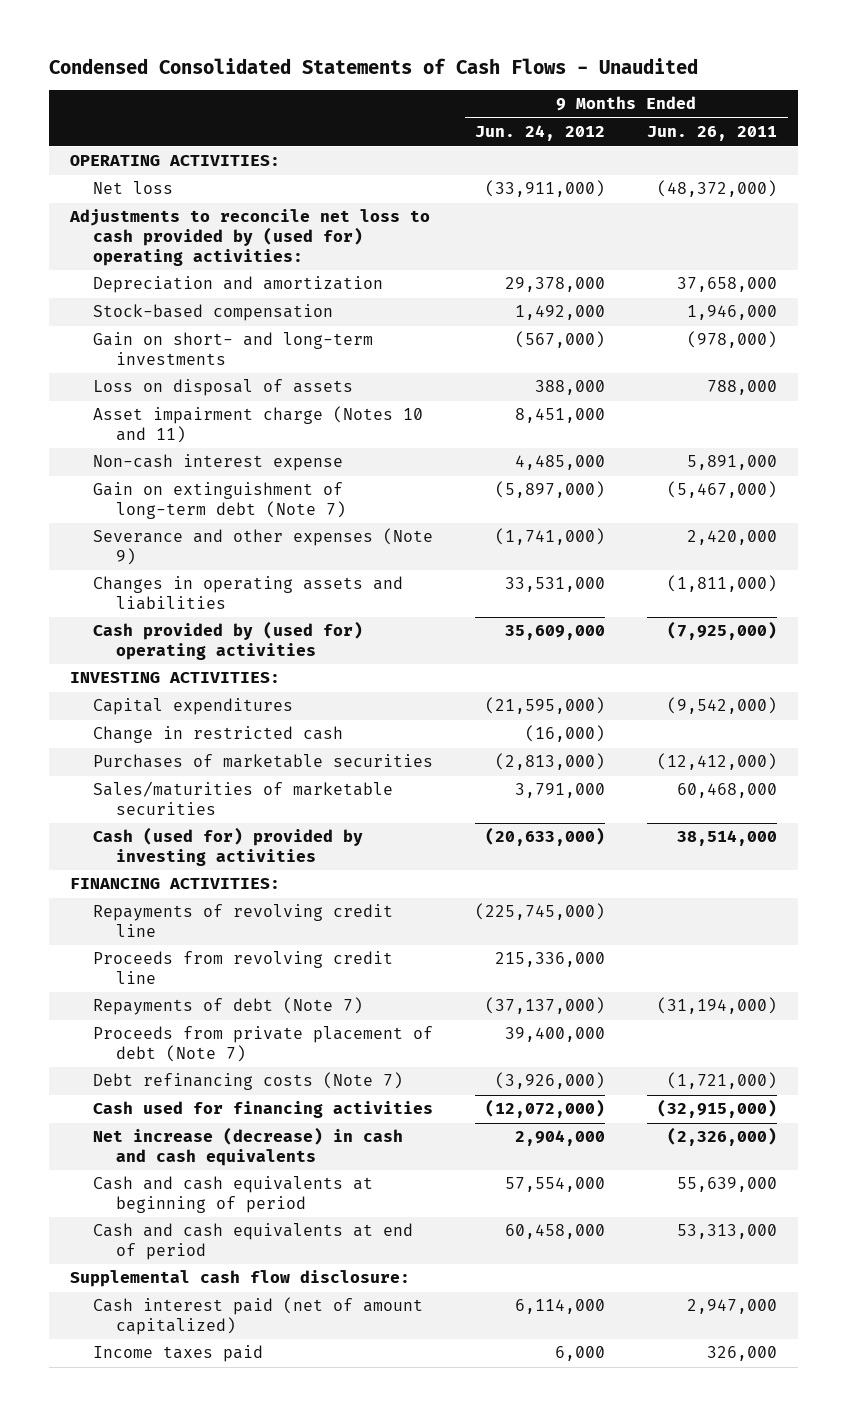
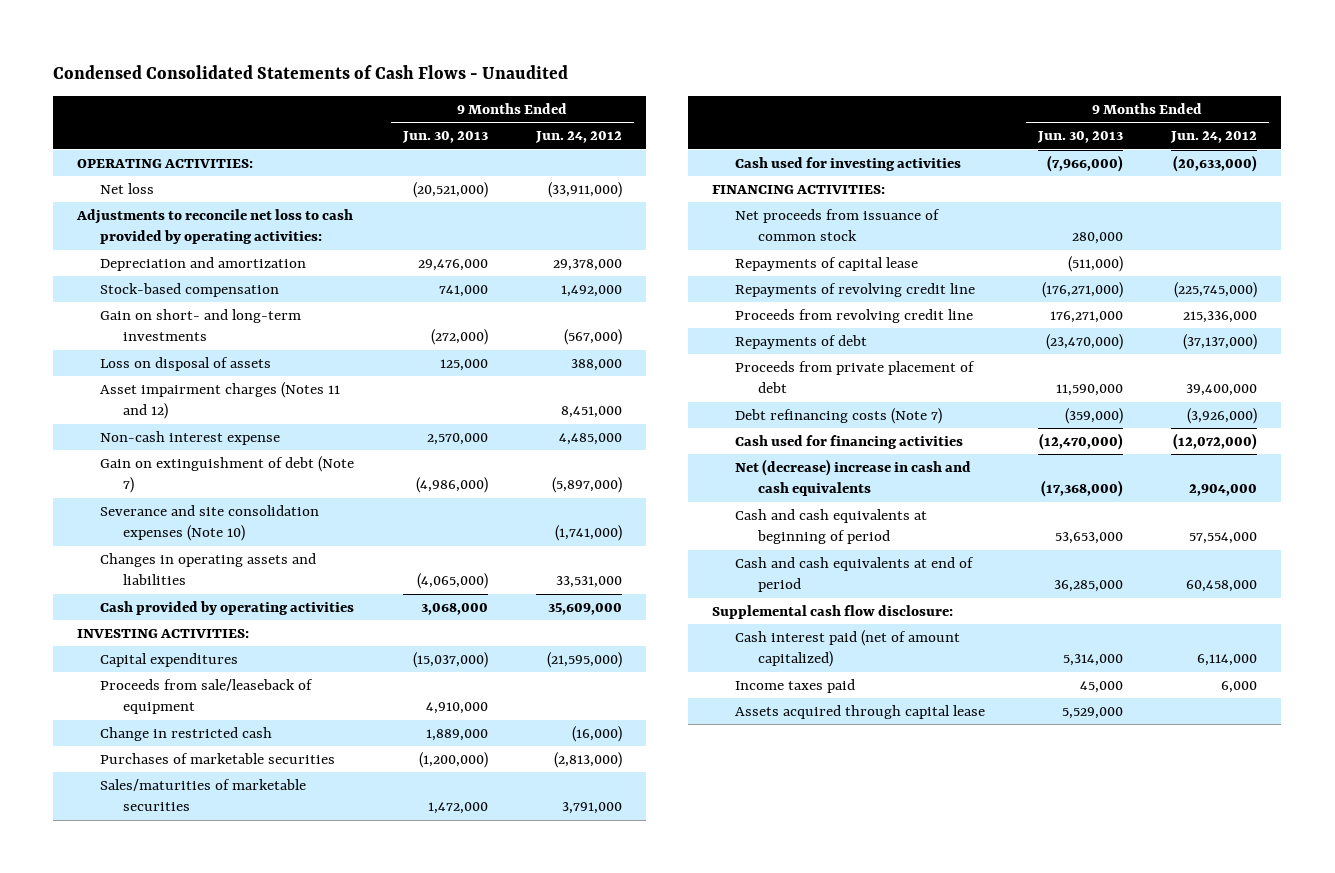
[647,126,778,142] Jun. 26, 2011 -> none
none -> [401,131,488,144] Jun. 30, 2013
[69,209,431,266] Adjustments to reconcile net loss to cash provided by (used for) operating activities: -> [76,208,354,245] Adjustments to reconcile net loss to cash provided by operating activities:
[93,406,424,444] Asset impairment charge (Notes 10 and 11) -> [100,381,341,420] Asset impairment charges (Notes 11 and 12)
[93,482,347,520] Gain on extinguishment of long-term debt (Note 7) -> [100,455,355,494] Gain on extinguishment of debt (Note 7)
[93,528,434,566] Severance and other expenses (Note 9) -> [100,504,320,542] Severance and site consolidation expenses (Note 10)
[93,621,364,661] Cash provided by (used for) operating activities -> [100,600,355,615] Cash provided by operating activities
none -> [100,678,314,715] Proceeds from sale/leaseback of equipment
[93,827,364,867] Cash (used for) provided by investing activities -> [735,156,962,171] Cash used for investing activities
none -> [735,208,941,242] Net proceeds from issuance of common stock
none -> [735,256,919,271] Repayments of capital lease
[93,997,364,1016] Repayments of debt (Note 7) -> [735,334,868,349] Repayments of debt
[93,1026,434,1063] Proceeds from private placement of debt (Note 7) -> [735,360,976,394] Proceeds from private placement of debt
[93,1127,404,1167] Net increase (decrease) in cash and cash equivalents -> [735,458,972,497] Net (decrease) increase in cash and cash equivalents
none -> [735,704,986,719] Assets acquired through capital lease

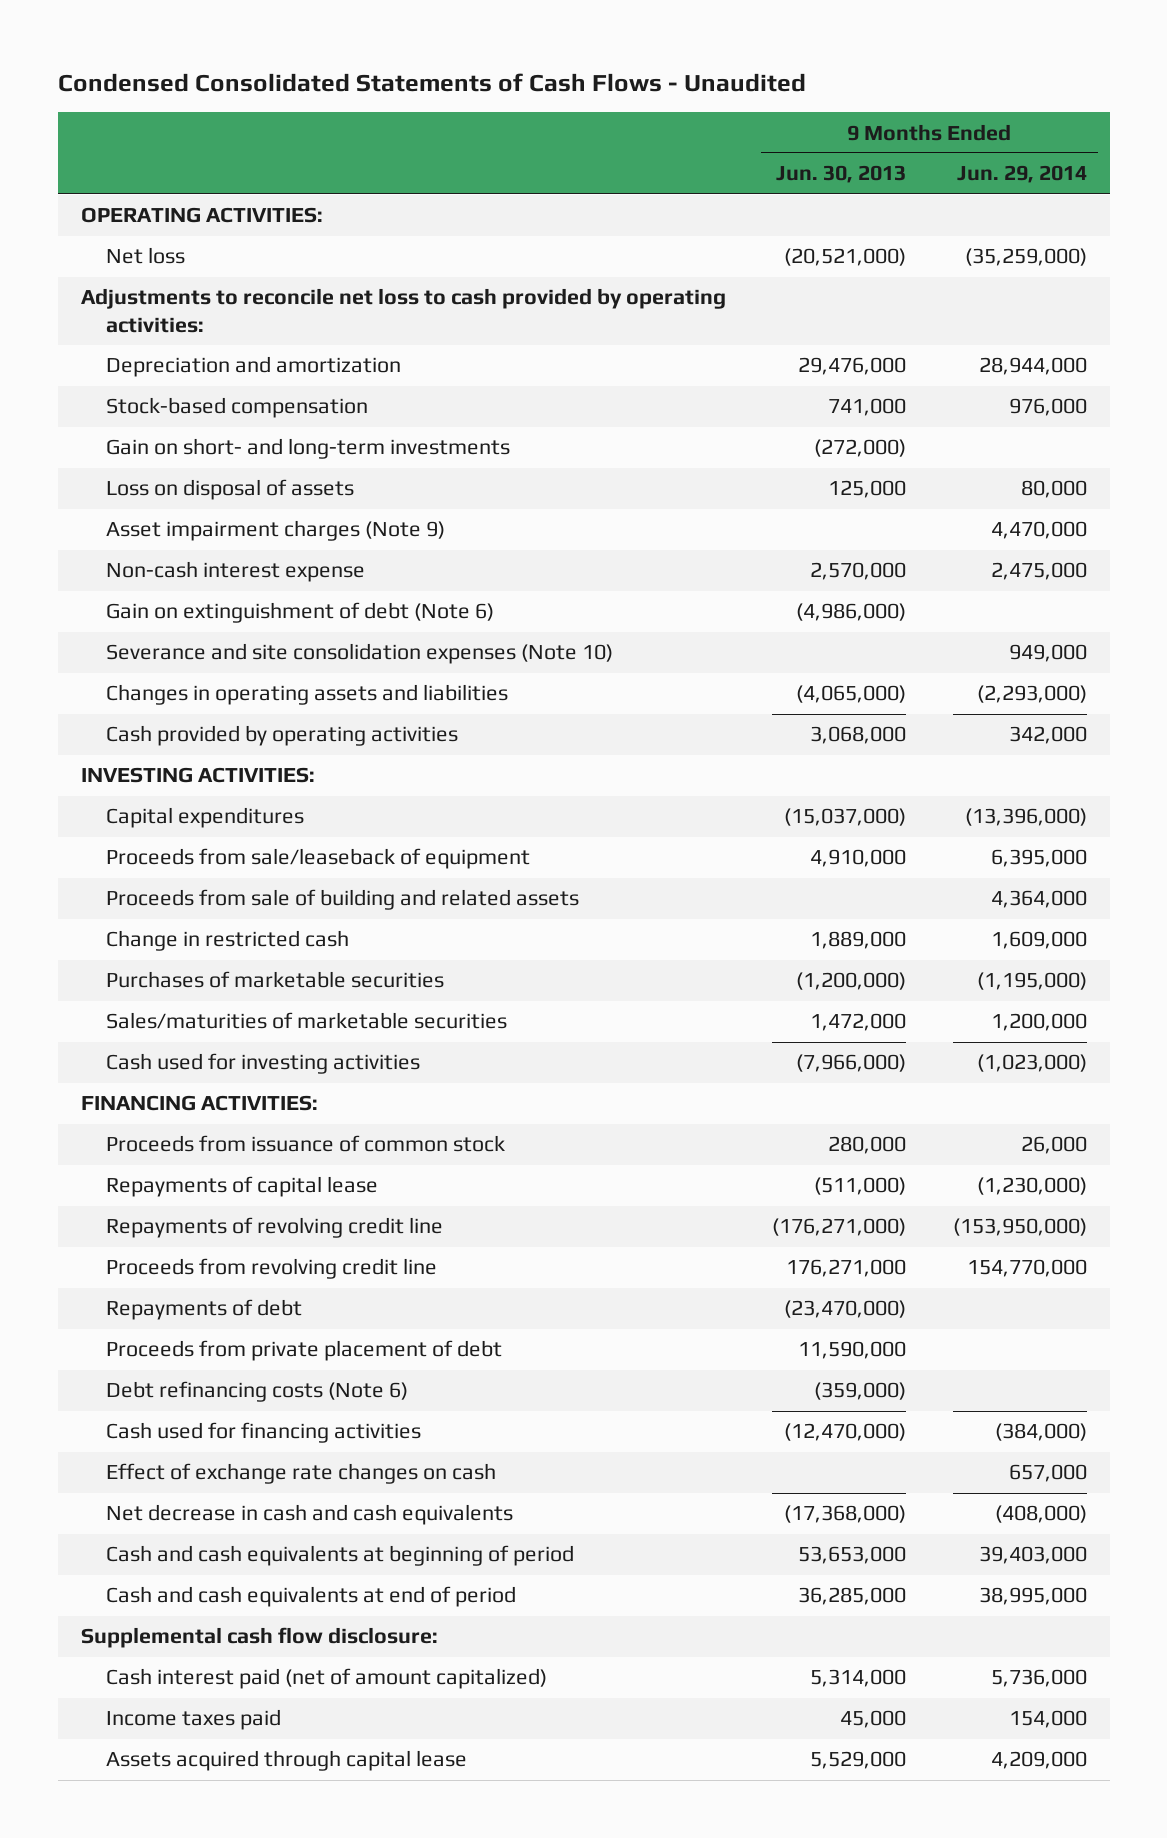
[535,131,623,144] Jun. 24, 2012 -> none
none -> [956,165,1087,184] Jun. 29, 2014
[100,381,341,420] Asset impairment charges (Notes 11 and 12) -> [105,520,445,542] Asset impairment charges (Note 9)
[100,455,355,494] Gain on extinguishment of debt (Note 7) -> [105,602,494,624] Gain on extinguishment of debt (Note 6)
none -> [105,889,579,911] Proceeds from sale of building and related assets
[735,208,941,242] Net proceeds from issuance of common stock -> [105,1135,505,1153] Proceeds from issuance of common stock
[735,407,943,424] Debt refinancing costs (Note 7) -> [105,1381,408,1403] Debt refinancing costs (Note 6)
none -> [105,1463,496,1485] Effect of exchange rate changes on cash
[735,458,972,497] Net (decrease) increase in cash and cash equivalents -> [105,1504,513,1526] Net decrease in cash and cash equivalents

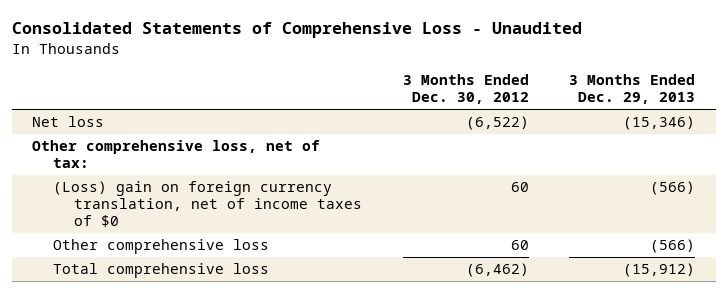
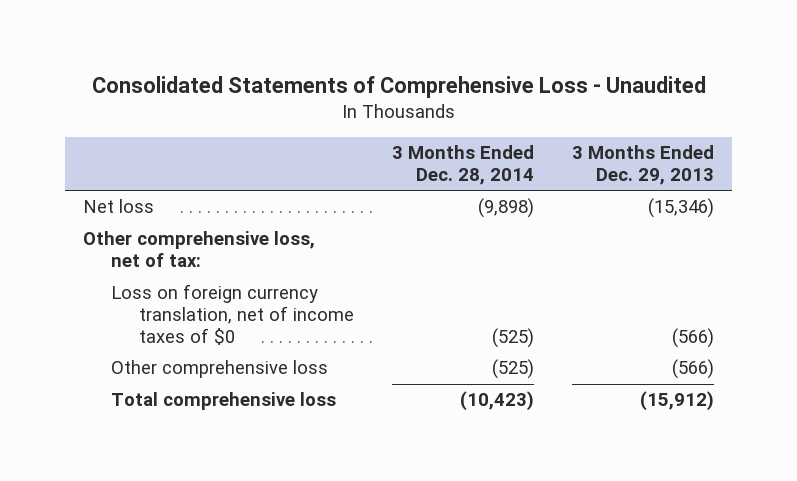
[402,74,529,105] 3 Months Ended Dec. 30, 2012 -> none
none -> [391,145,534,185] 3 Months Ended Dec. 28, 2014
[52,181,362,228] (Loss) gain on foreign currency translation, net of income taxes of $0 -> [111,284,355,346] Loss on foreign currency translation, net of income taxes of $0

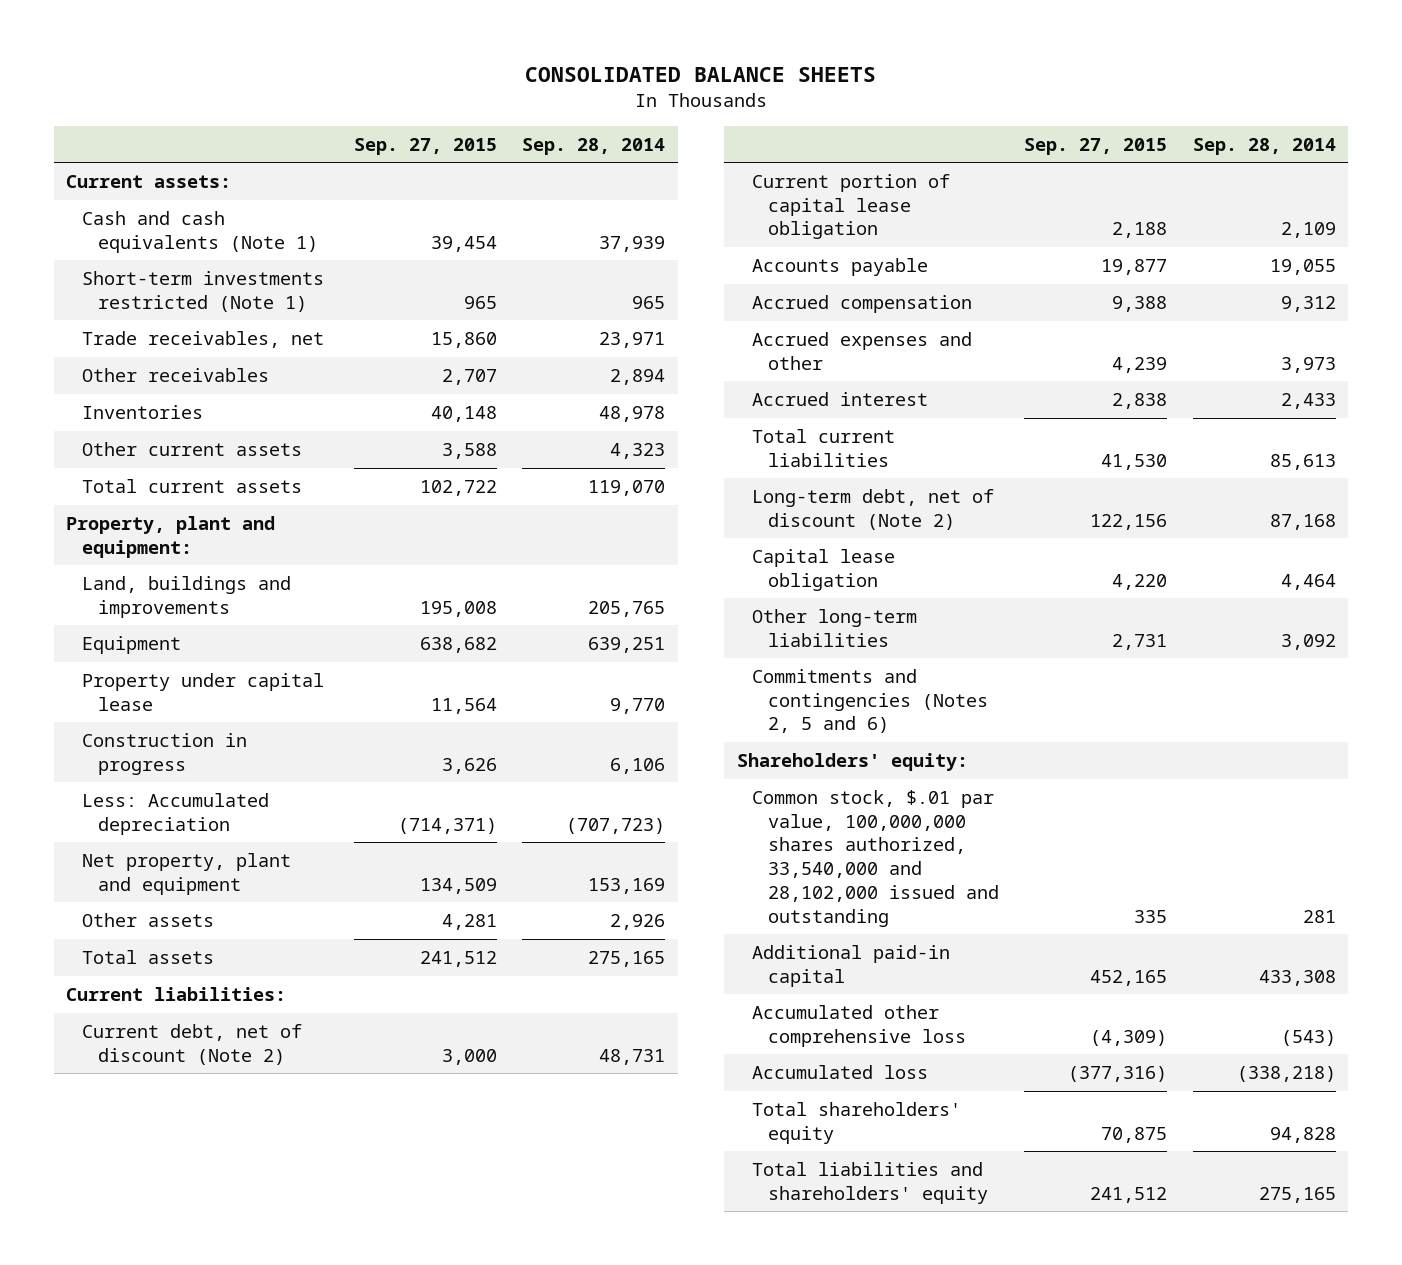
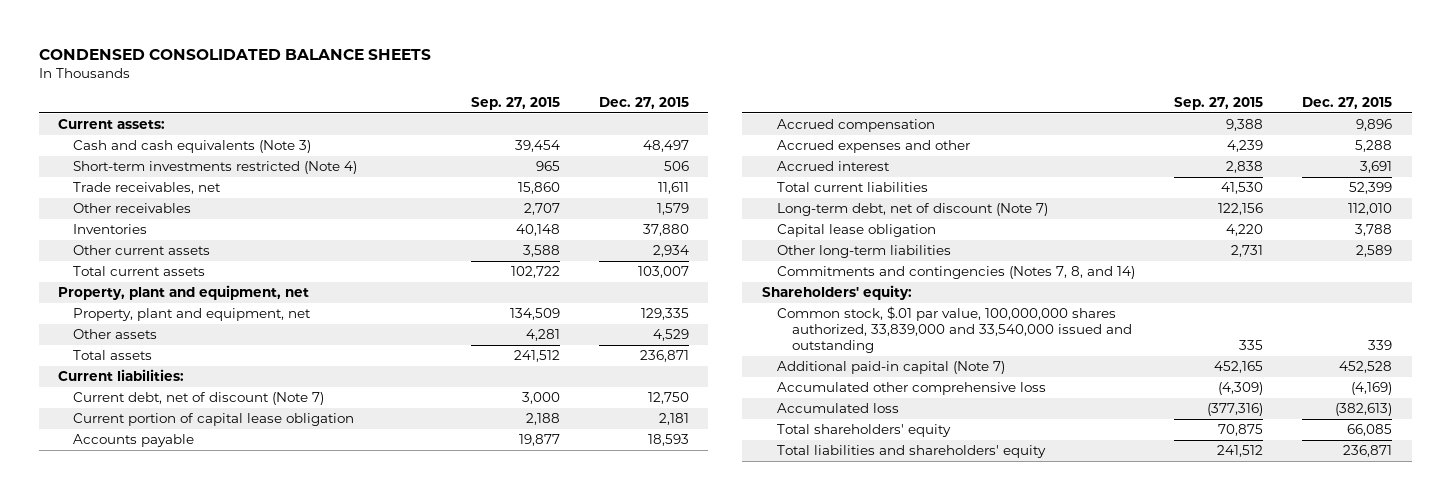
[524,67,876,83] CONSOLIDATED BALANCE SHEETS -> [38,48,431,60] CONDENSED CONSOLIDATED BALANCE SHEETS
[522,137,666,155] Sep. 28, 2014 -> none
none -> [598,96,689,109] Dec. 27, 2015
[81,210,318,253] Cash and cash equivalents (Note 1) -> [73,140,312,154] Cash and cash equivalents (Note 3)
[81,270,324,312] Short-term investments restricted (Note 1) -> [73,161,358,175] Short-term investments restricted (Note 4)
[81,575,291,618] Land, buildings and improvements -> none
[81,635,181,654] Equipment -> none
[81,672,324,711] Property under capital lease -> none
[81,732,247,775] Construction in progress -> none
[81,792,269,835] Less: Accumulated depreciation -> none
[66,515,276,558] Property, plant and equipment: -> [58,285,310,301] Property, plant and equipment, net
[81,852,291,895] Net property, plant and equipment -> [73,308,312,322] Property, plant and equipment, net
[81,1023,302,1065] Current debt, net of discount (Note 2) -> [73,392,325,406] Current debt, net of discount (Note 7)
[752,488,995,530] Long-term debt, net of discount (Note 2) -> [776,203,1048,217] Long-term debt, net of discount (Note 7)
[752,668,989,734] Commitments and contingencies (Notes 2, 5 and 6) -> [776,266,1135,280] Commitments and contingencies (Notes 7, 8, and 14)
[752,789,1000,927] Common stock, $.01 par value, 100,000,000 shares authorized, 33,540,000 and 28,102,000 issued and outstanding -> [776,306,1132,354] Common stock, $.01 par value, 100,000,000 shares authorized, 33,839,000 and 33,540,000 issued and outstanding
[752,944,951,987] Additional paid-in capital -> [776,361,1005,375] Additional paid-in capital (Note 7)

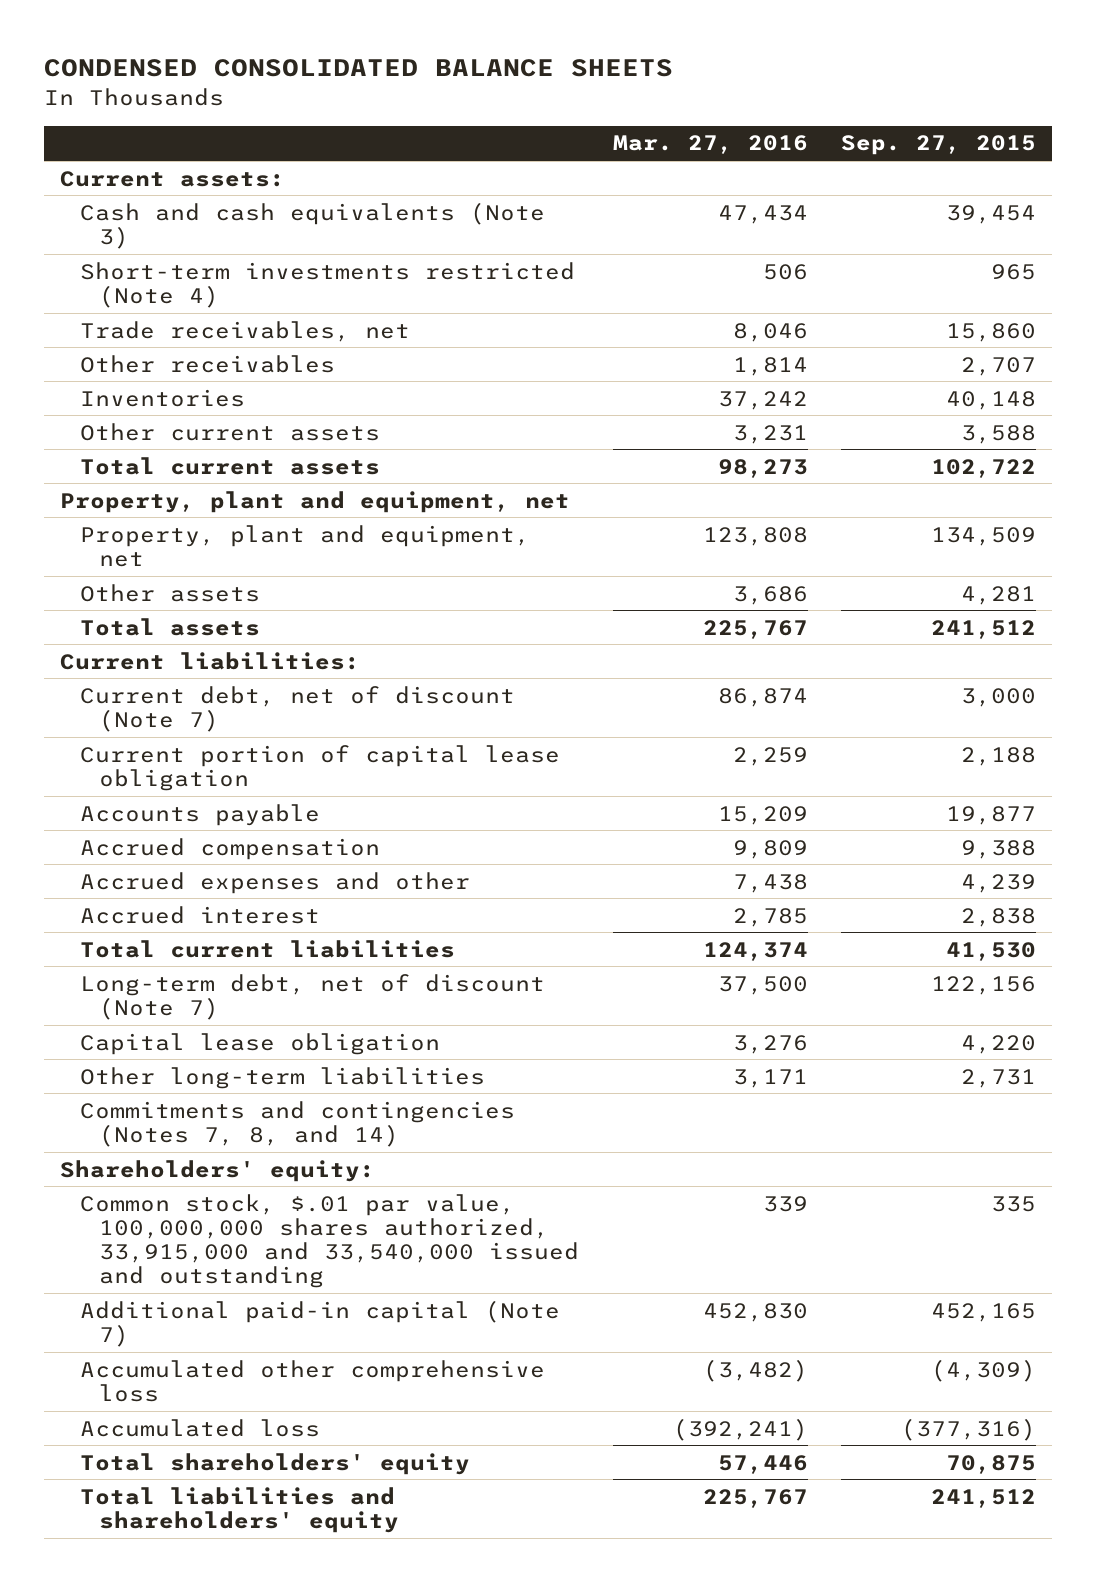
[598,96,689,109] Dec. 27, 2015 -> none
none -> [612,135,808,155] Mar. 27, 2016
[776,306,1132,354] Common stock, $.01 par value, 100,000,000 shares authorized, 33,839,000 and 33,540,000 issued and outstanding -> [79,1193,580,1288] Common stock, $.01 par value, 100,000,000 shares authorized, 33,915,000 and 33,540,000 issued and outstanding

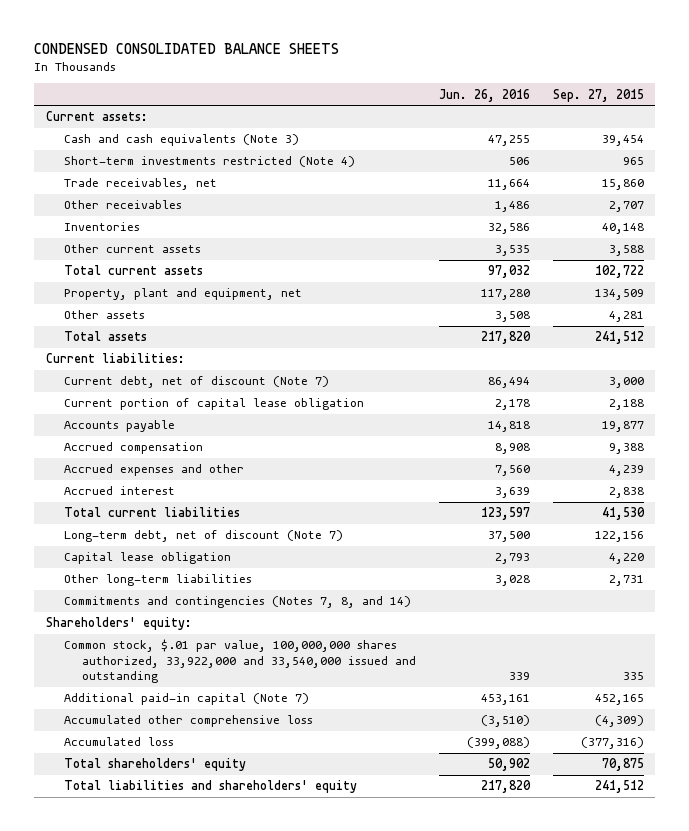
[612,135,808,155] Mar. 27, 2016 -> none
none -> [439,88,531,102] Jun. 26, 2016
[60,490,571,513] Property, plant and equipment, net -> none
[79,1193,580,1288] Common stock, $.01 par value, 100,000,000 shares authorized, 33,915,000 and 33,540,000 issued and outstanding -> [64,639,417,684] Common stock, $.01 par value, 100,000,000 shares authorized, 33,922,000 and 33,540,000 issued and outstanding

